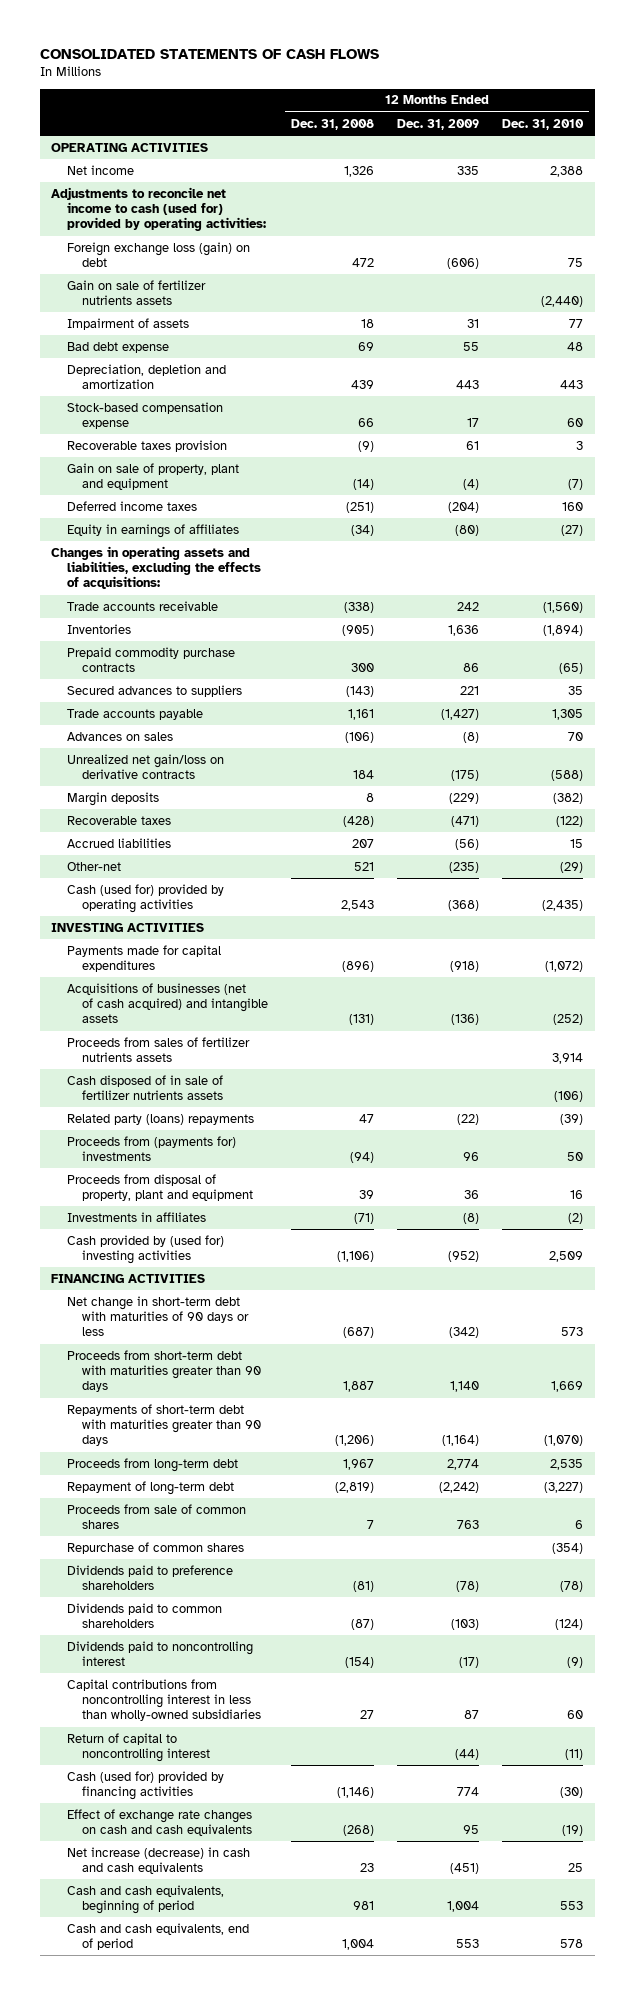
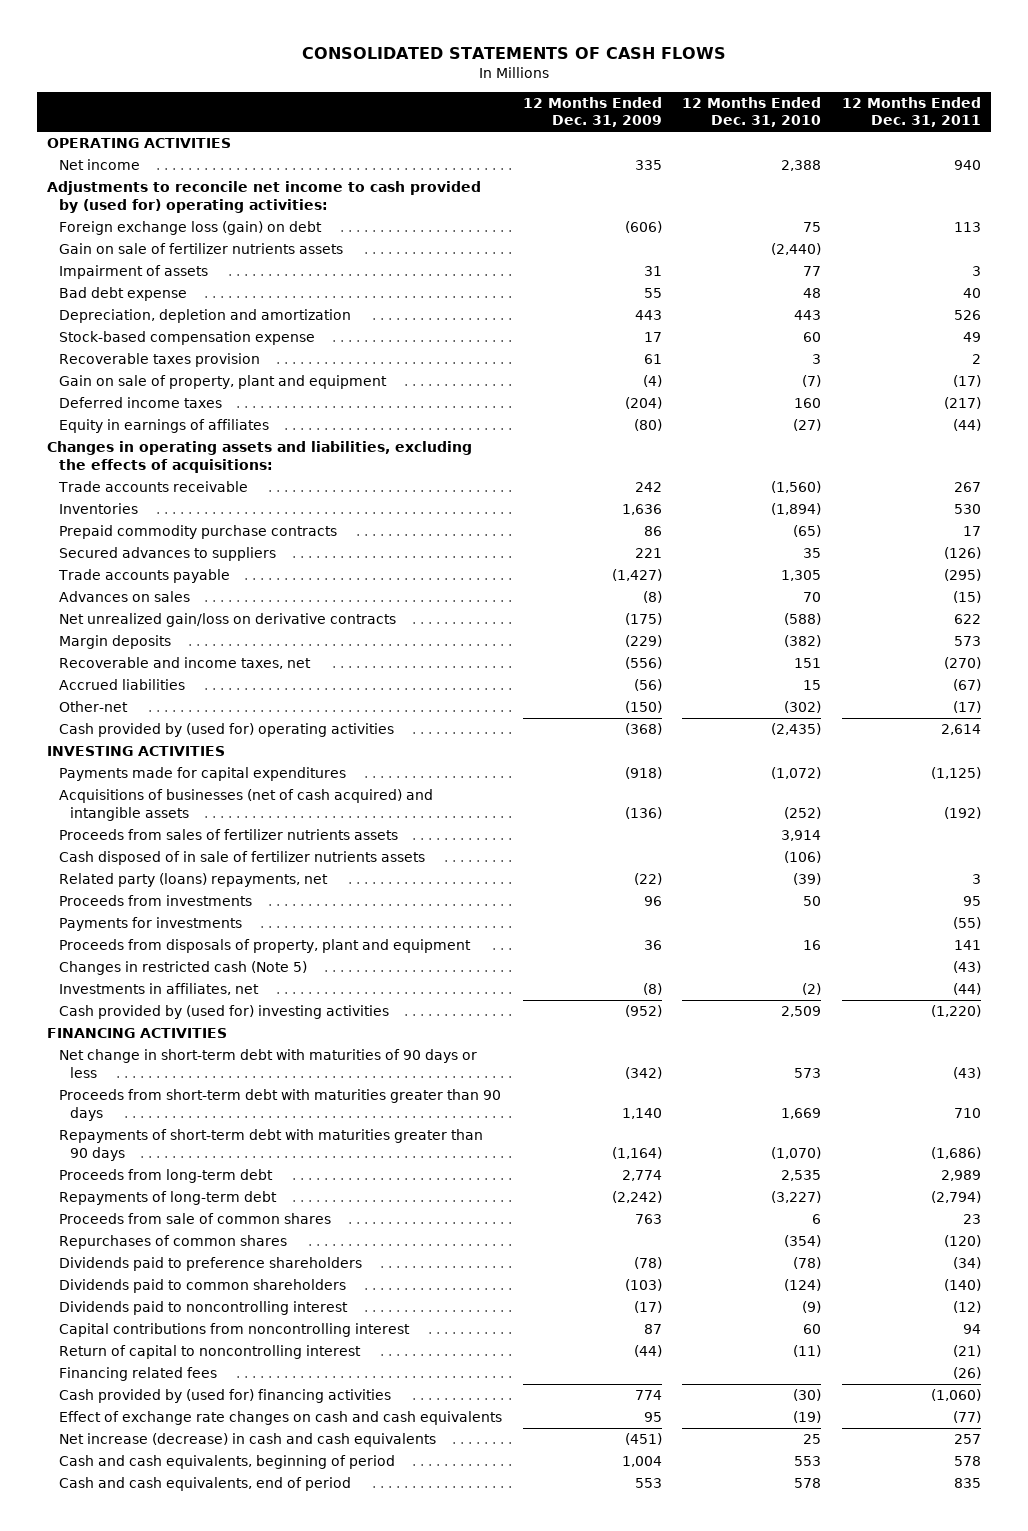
[290,118,374,130] Dec. 31, 2008 -> none
none -> [841,96,981,128] 12 Months Ended Dec. 31, 2011
[51,186,266,232] Adjustments to reconcile net income to cash (used for) provided by operating activities: -> [47,181,482,213] Adjustments to reconcile net income to cash provided by (used for) operating activities:
[66,753,224,780] Unrealized net gain/loss on derivative contracts -> [58,613,396,628] Net unrealized gain/loss on derivative contracts
[66,815,171,825] Recoverable taxes -> none
none -> [58,657,311,670] Recoverable and income taxes, net
[448,861,479,873] (235) -> [624,701,662,714] (150)
[560,861,584,873] (29) -> [784,701,822,714] (302)
[66,883,224,914] Cash (used for) provided by operating activities -> [58,723,394,738] Cash provided by (used for) operating activities
[66,1113,254,1125] Related party (loans) repayments -> [58,873,328,888] Related party (loans) repayments, net
[66,1135,236,1162] Proceeds from (payments for) investments -> [58,895,252,907] Proceeds from investments
none -> [58,917,242,932] Payments for investments
[66,1173,253,1202] Proceeds from disposal of property, plant and equipment -> [58,939,471,954] Proceeds from disposals of property, plant and equipment
none -> [58,961,307,976] Changes in restricted cash (Note 5)
[66,1211,206,1222] Investments in affiliates -> [58,983,259,996] Investments in affiliates, net
[66,1480,234,1495] Repayment of long-term debt -> [58,1191,277,1206] Repayments of long-term debt
[66,1541,244,1554] Repurchase of common shares -> [58,1235,287,1250] Repurchases of common shares
[66,1678,261,1722] Capital contributions from noncontrolling interest in less than wholly-owned subsidiaries -> [58,1323,410,1338] Capital contributions from noncontrolling interest
none -> [58,1367,217,1382] Financing related fees
[66,1770,224,1801] Cash (used for) provided by financing activities -> [58,1389,391,1404] Cash provided by (used for) financing activities

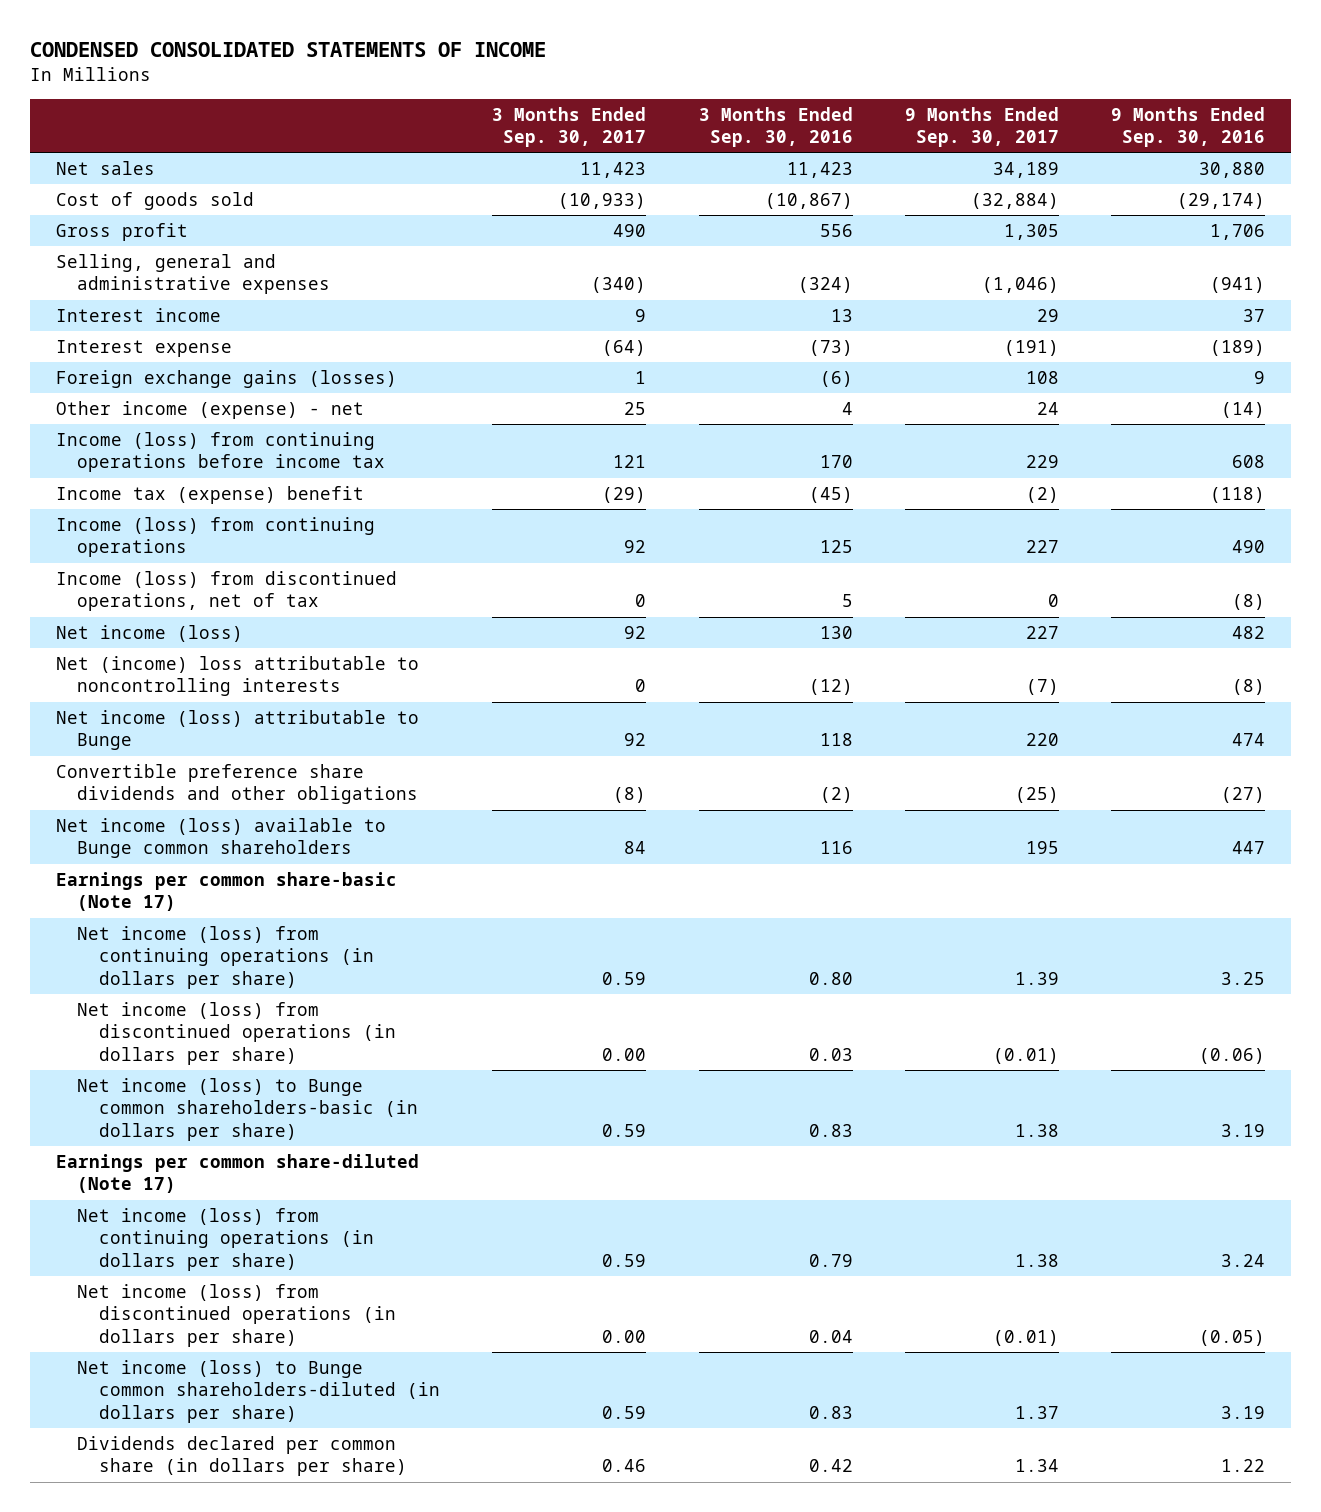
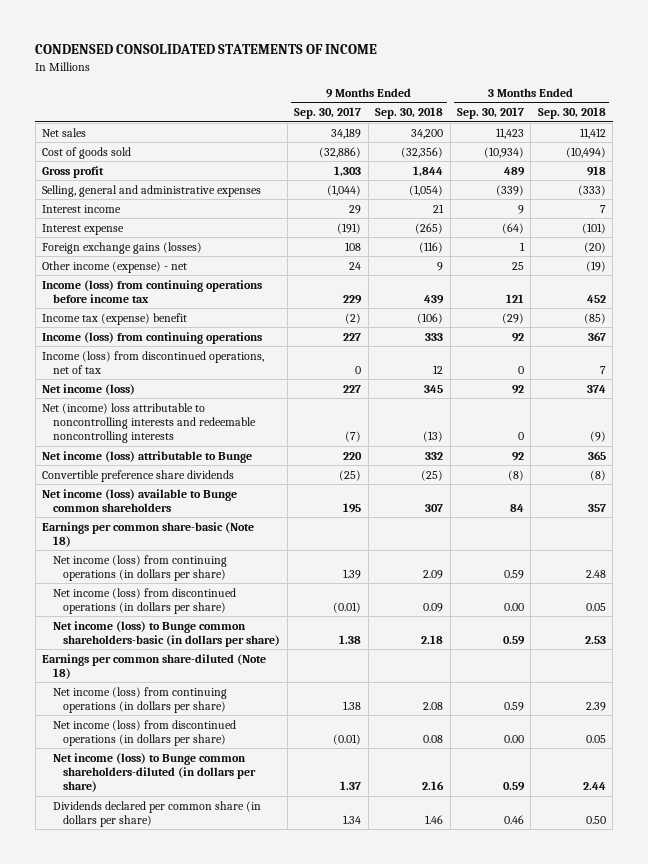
[698,106,853,148] 3 Months Ended Sep. 30, 2016 -> none
[1111,106,1266,148] 9 Months Ended Sep. 30, 2016 -> none
none -> [375,107,444,120] Sep. 30, 2018
none -> [537,107,606,120] Sep. 30, 2018
[558,193,647,210] (10,933) -> [483,146,524,158] (10,934)
[970,193,1059,210] (32,884) -> [319,146,362,158] (32,886)
[613,224,647,238] 490 -> [503,166,525,176] 489
[1003,224,1059,241] 1,305 -> [334,165,362,177] 1,303
[591,277,647,294] (340) -> [495,184,524,196] (339)
[981,277,1059,294] (1,046) -> [327,184,362,196] (1,044)
[55,656,419,697] Net (income) loss attributable to noncontrolling interests -> [42,402,256,443] Net (income) loss attributable to noncontrolling interests and redeemable noncontrolling interests
[55,764,419,805] Convertible preference share dividends and other obligations -> [42,469,235,482] Convertible preference share dividends
[55,872,397,912] Earnings per common share-basic (Note 17) -> [42,521,255,547] Earnings per common share-basic (Note 18)
[55,1154,419,1194] Earnings per common share-diluted (Note 17) -> [42,653,267,679] Earnings per common share-diluted (Note 18)

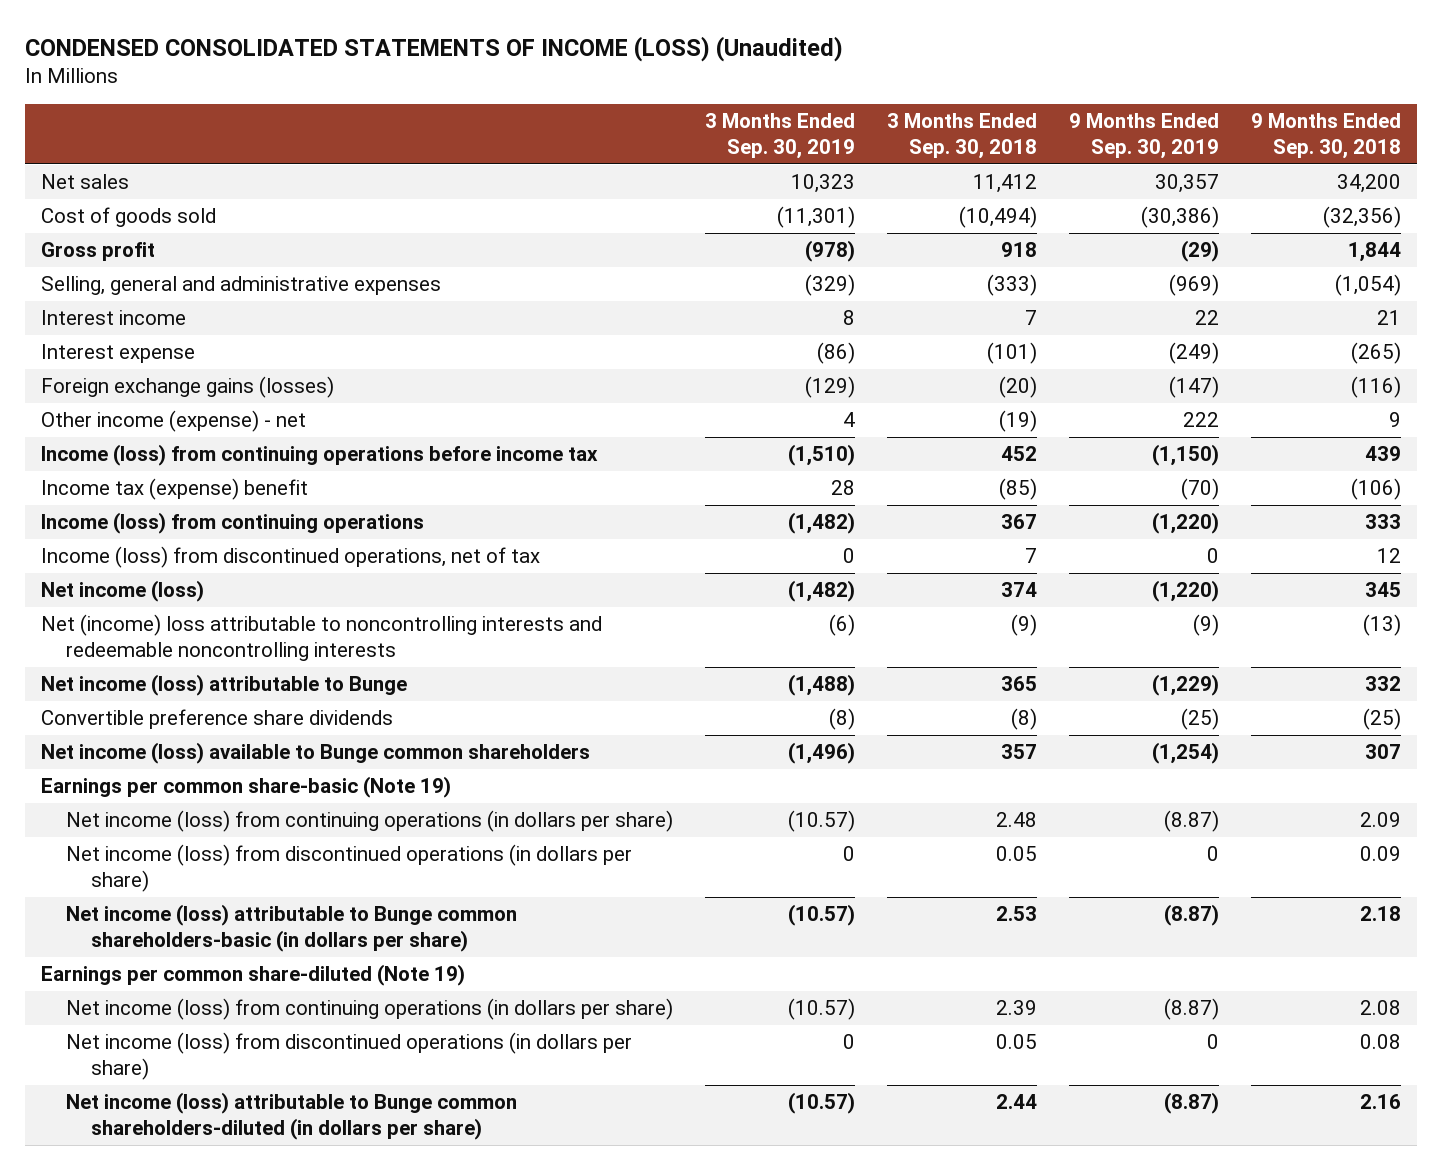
[35,44,378,55] CONDENSED CONSOLIDATED STATEMENTS OF INCOME -> [24,36,843,63] CONDENSED CONSOLIDATED STATEMENTS OF INCOME (LOSS) (Unaudited)
[294,107,362,120] Sep. 30, 2017 -> none
[456,107,524,120] Sep. 30, 2017 -> none
none -> [704,112,855,159] 3 Months Ended Sep. 30, 2019
none -> [1068,112,1219,159] 9 Months Ended Sep. 30, 2019
[42,521,255,547] Earnings per common share-basic (Note 18) -> [40,776,451,799] Earnings per common share-basic (Note 19)
[52,620,281,647] Net income (loss) to Bunge common shareholders-basic (in dollars per share) -> [65,904,517,953] Net income (loss) attributable to Bunge common shareholders-basic (in dollars per share)
[42,653,267,679] Earnings per common share-diluted (Note 18) -> [40,964,465,987] Earnings per common share-diluted (Note 19)
[52,800,261,827] Dividends declared per common share (in dollars per share) -> none
[52,752,257,792] Net income (loss) to Bunge common shareholders-diluted (in dollars per share) -> [65,1092,517,1141] Net income (loss) attributable to Bunge common shareholders-diluted (in dollars per share)

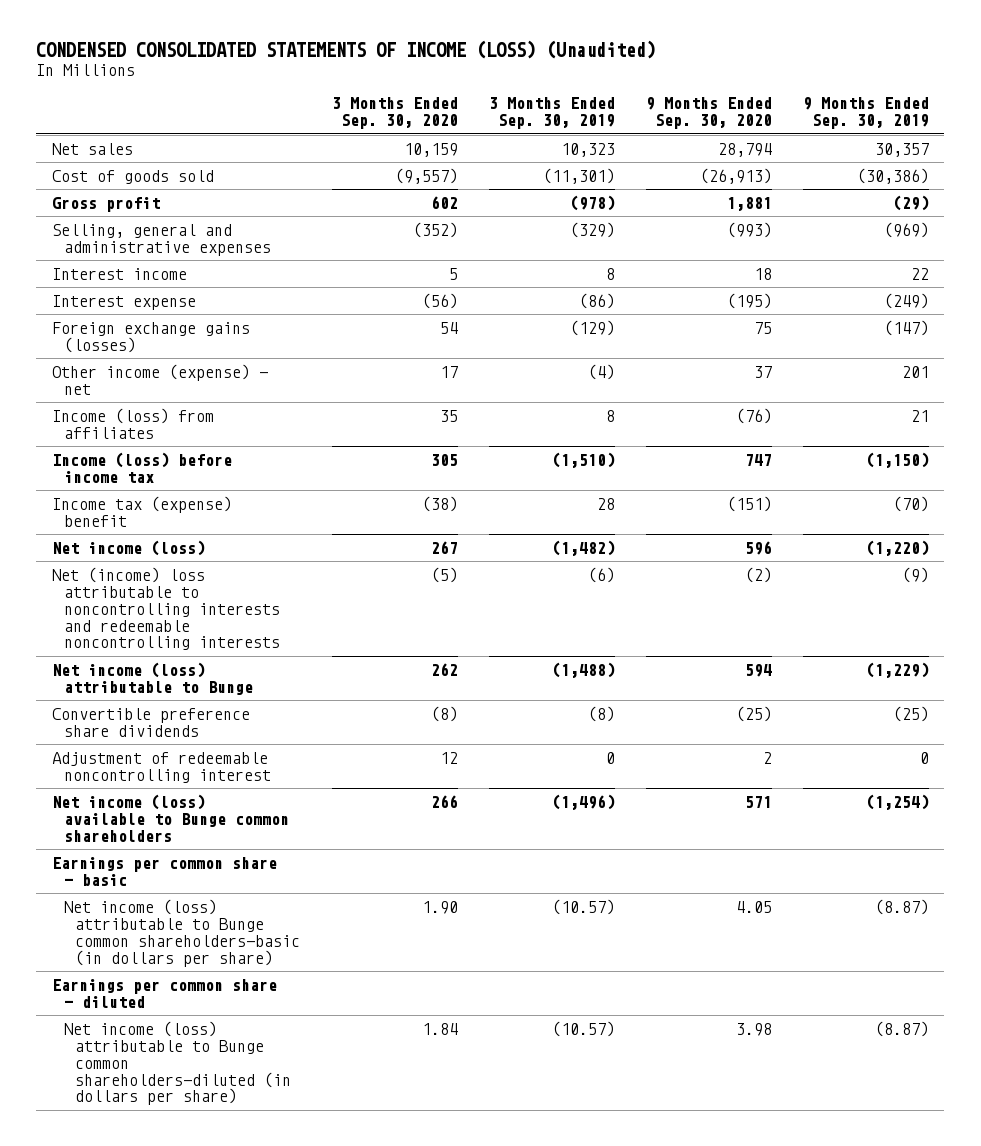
[886,112,1037,159] 3 Months Ended Sep. 30, 2018 -> none
[1250,112,1401,159] 9 Months Ended Sep. 30, 2018 -> none
none -> [331,97,458,130] 3 Months Ended Sep. 30, 2020
none -> [645,97,772,130] 9 Months Ended Sep. 30, 2020
[842,412,855,428] 4 -> [587,363,615,380] (4)
[1182,412,1219,428] 222 -> [901,365,929,378] 201
none -> [51,407,214,439] Income (loss) from affiliates
[40,444,598,467] Income (loss) from continuing operations before income tax -> [51,451,232,483] Income (loss) before income tax
[40,512,424,535] Income (loss) from continuing operations -> none
[40,546,540,569] Income (loss) from discontinued operations, net of tax -> none
none -> [51,751,271,783] Adjustment of redeemable noncontrolling interest
[65,810,673,833] Net income (loss) from continuing operations (in dollars per share) -> none
[65,844,632,893] Net income (loss) from discontinued operations (in dollars per share) -> none
[40,776,451,799] Earnings per common share-basic (Note 19) -> [51,856,277,886] Earnings per common share - basic
[65,998,673,1021] Net income (loss) from continuing operations (in dollars per share) -> none
[65,1032,632,1081] Net income (loss) from discontinued operations (in dollars per share) -> none
[40,964,465,987] Earnings per common share-diluted (Note 19) -> [51,978,277,1008] Earnings per common share - diluted

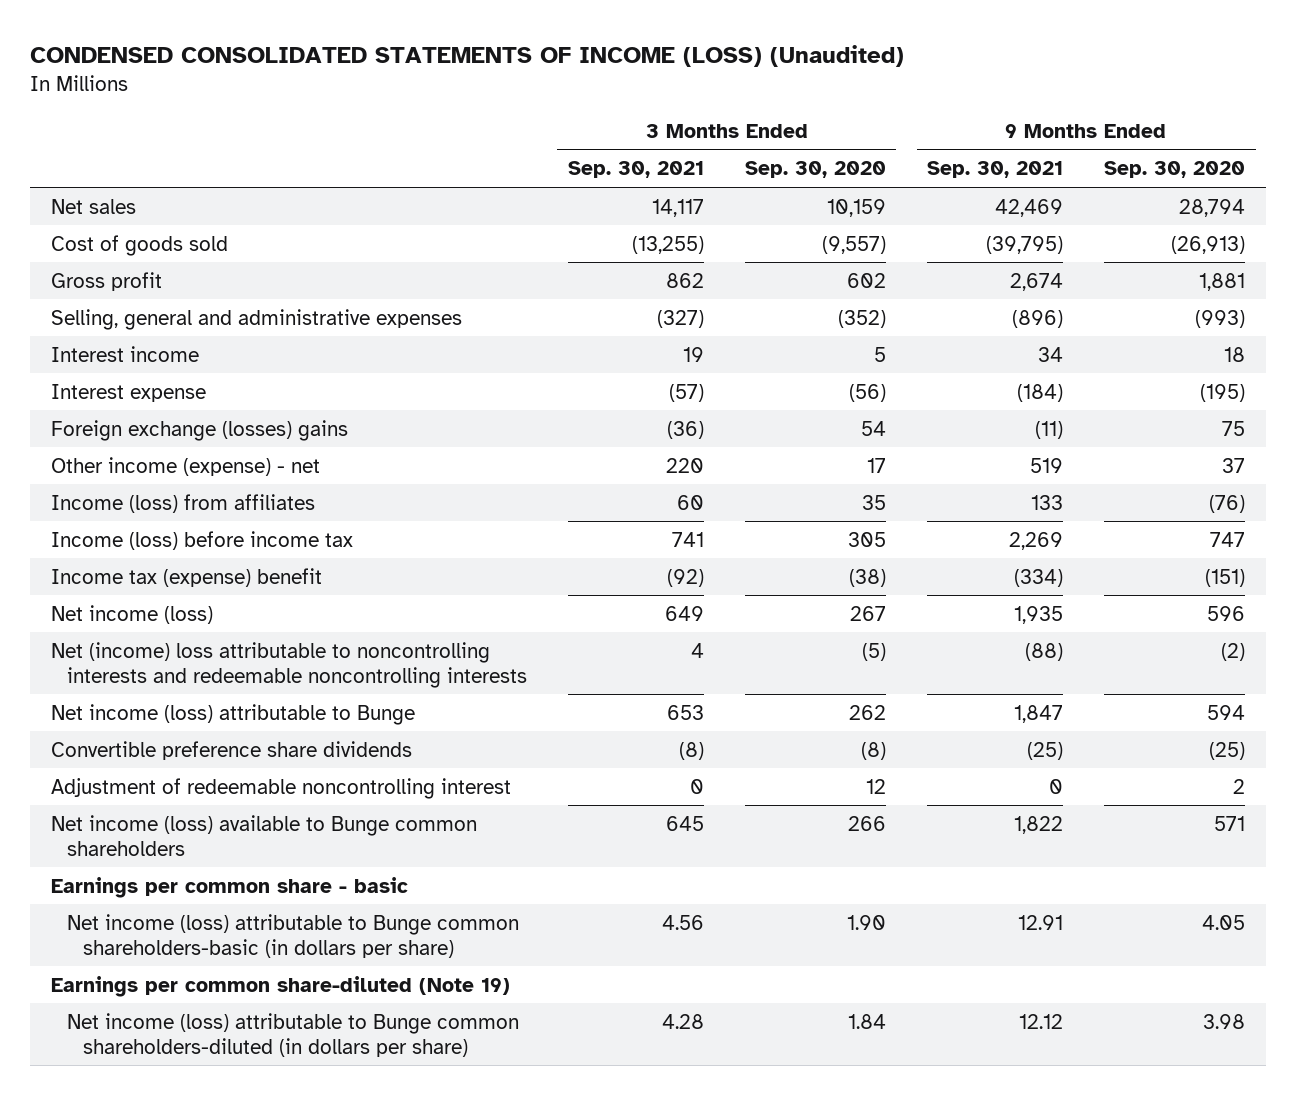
[488,97,615,130] 3 Months Ended Sep. 30, 2019 -> none
[802,97,929,130] 9 Months Ended Sep. 30, 2019 -> none
none -> [567,161,704,179] Sep. 30, 2021
none -> [927,161,1064,179] Sep. 30, 2021
[51,321,250,353] Foreign exchange gains (losses) -> [50,419,348,441] Foreign exchange (losses) gains
[51,978,277,1008] Earnings per common share - diluted -> [50,975,510,997] Earnings per common share-diluted (Note 19)

